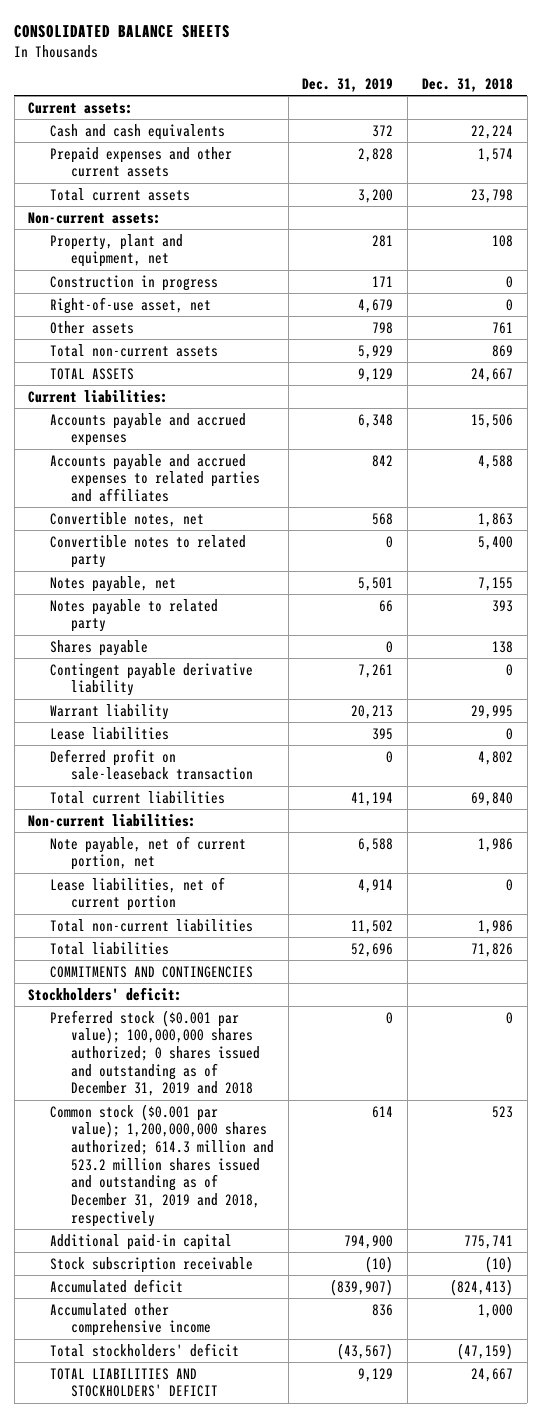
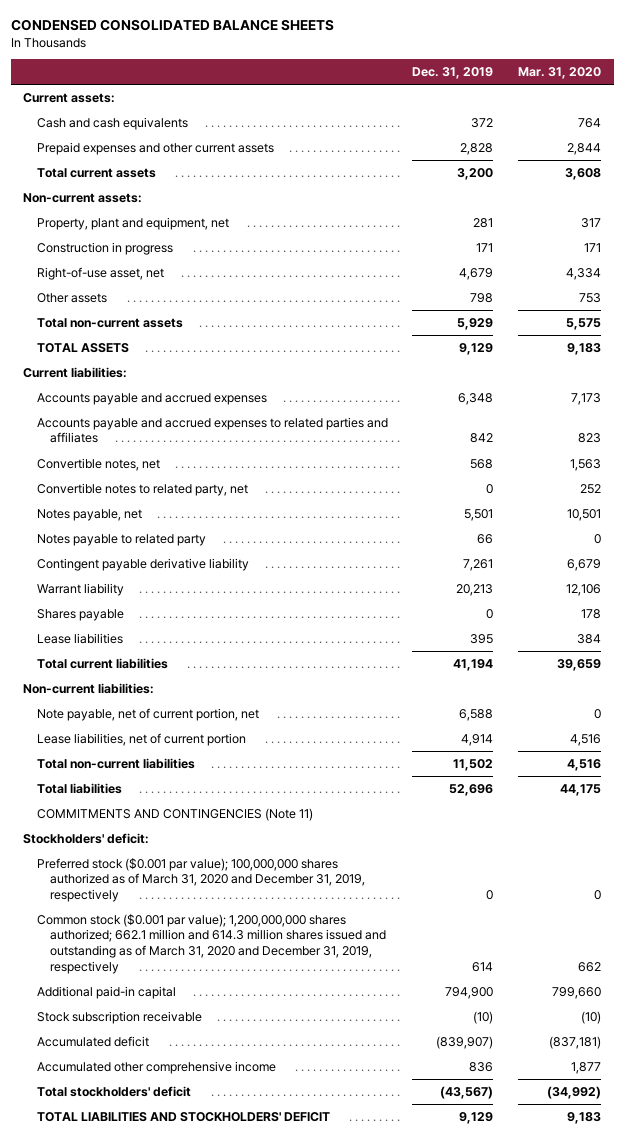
[14,25,231,39] CONSOLIDATED BALANCE SHEETS -> [11,19,335,32] CONDENSED CONSOLIDATED BALANCE SHEETS
[421,77,513,92] Dec. 31, 2018 -> none
none -> [518,67,602,80] Mar. 31, 2020
[49,534,246,569] Convertible notes to related party -> [36,482,248,496] Convertible notes to related party, net
[49,639,148,656] Shares payable -> [36,608,124,621] Shares payable
[49,748,253,781] Deferred profit on sale-leaseback transaction -> none
[49,965,253,978] COMMITMENTS AND CONTINGENCIES -> [36,807,313,821] COMMITMENTS AND CONTINGENCIES (Note 11)
[49,1009,260,1097] Preferred stock ($0.001 par value); 100,000,000 shares authorized; 0 shares issued and outstanding as of December 31, 2019 and 2018 -> [36,857,365,903] Preferred stock ($0.001 par value); 100,000,000 shares authorized as of March 31, 2020 and December 31, 2019, respectively
[49,1103,274,1227] Common stock ($0.001 par value); 1,200,000,000 shares authorized; 614.3 million and 523.2 million shares issued and outstanding as of December 31, 2019 and 2018, respectively -> [36,913,386,974] Common stock ($0.001 par value); 1,200,000,000 shares authorized; 662.1 million and 614.3 million shares issued and outstanding as of March 31, 2020 and December 31, 2019, respectively

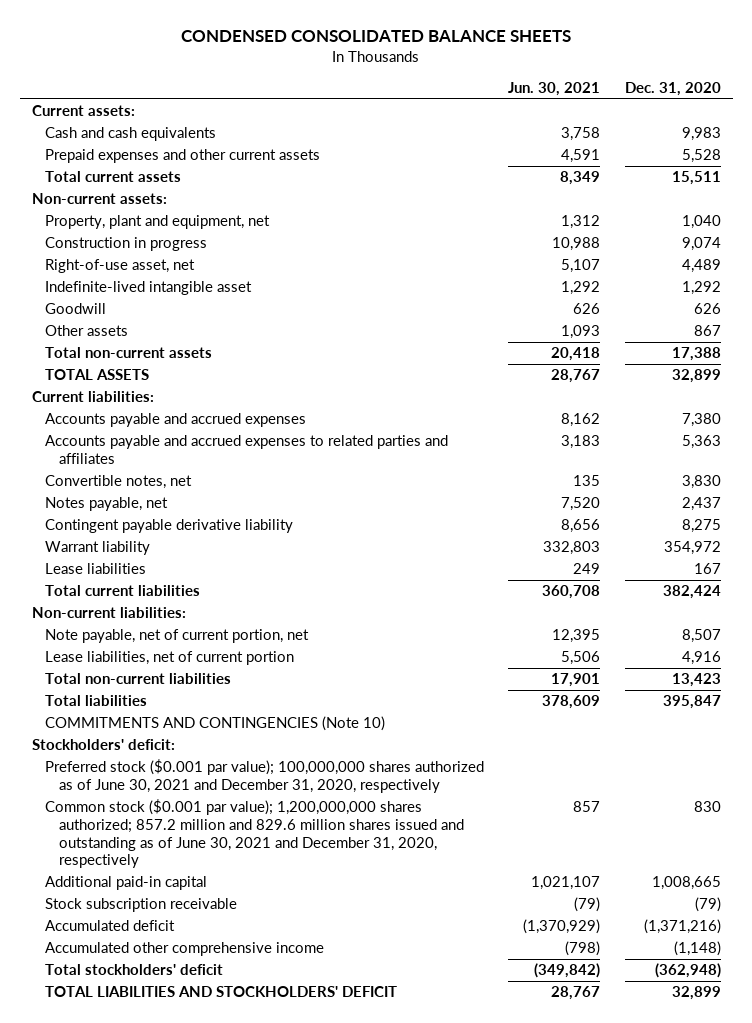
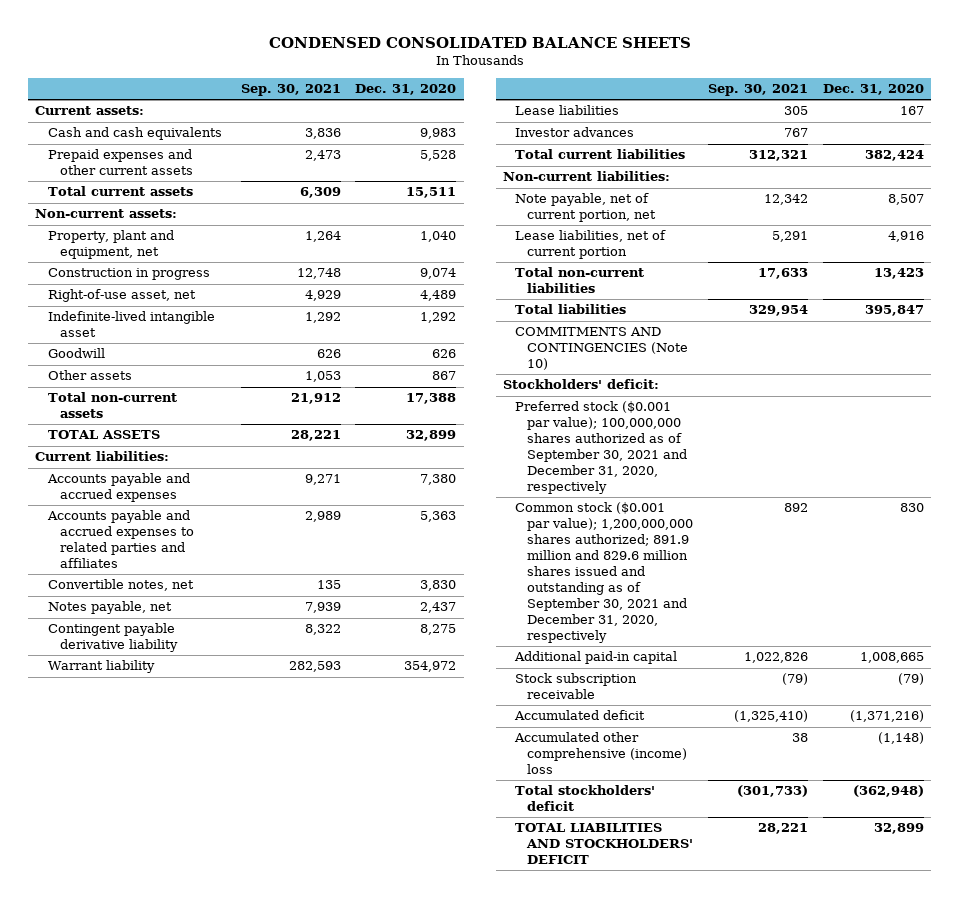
[508,82,601,97] Jun. 30, 2021 -> none
none -> [240,83,341,96] Sep. 30, 2021
none -> [515,127,635,138] Investor advances
[45,759,485,794] Preferred stock ($0.001 par value); 100,000,000 shares authorized as of June 30, 2021 and December 31, 2020, respectively -> [515,401,688,495] Preferred stock ($0.001 par value); 100,000,000 shares authorized as of September 30, 2021 and December 31, 2020, respectively
[45,799,464,869] Common stock ($0.001 par value); 1,200,000,000 shares authorized; 857.2 million and 829.6 million shares issued and outstanding as of June 30, 2021 and December 31, 2020, respectively -> [515,502,694,643] Common stock ($0.001 par value); 1,200,000,000 shares authorized; 891.9 million and 829.6 million shares issued and outstanding as of September 30, 2021 and December 31, 2020, respectively
[45,942,325,957] Accumulated other comprehensive income -> [514,732,688,775] Accumulated other comprehensive (income) loss

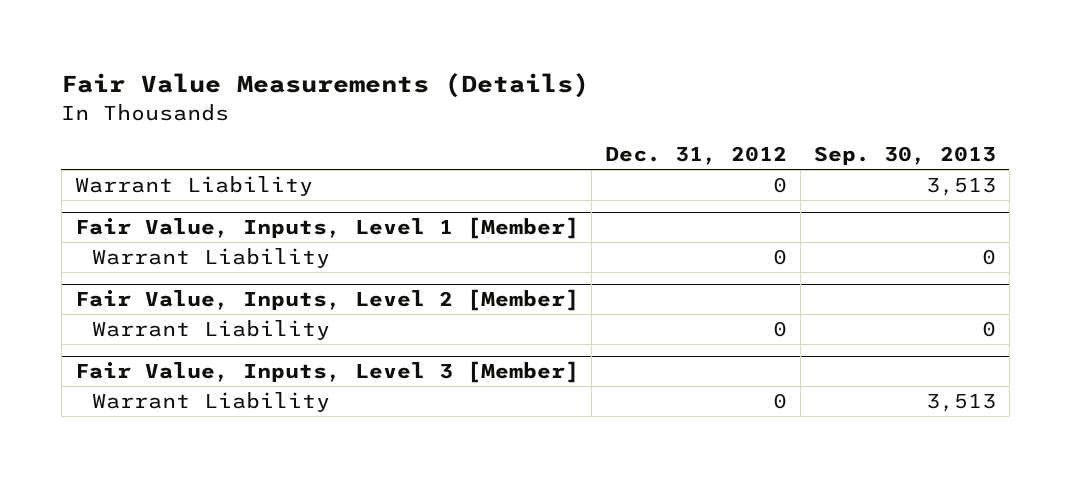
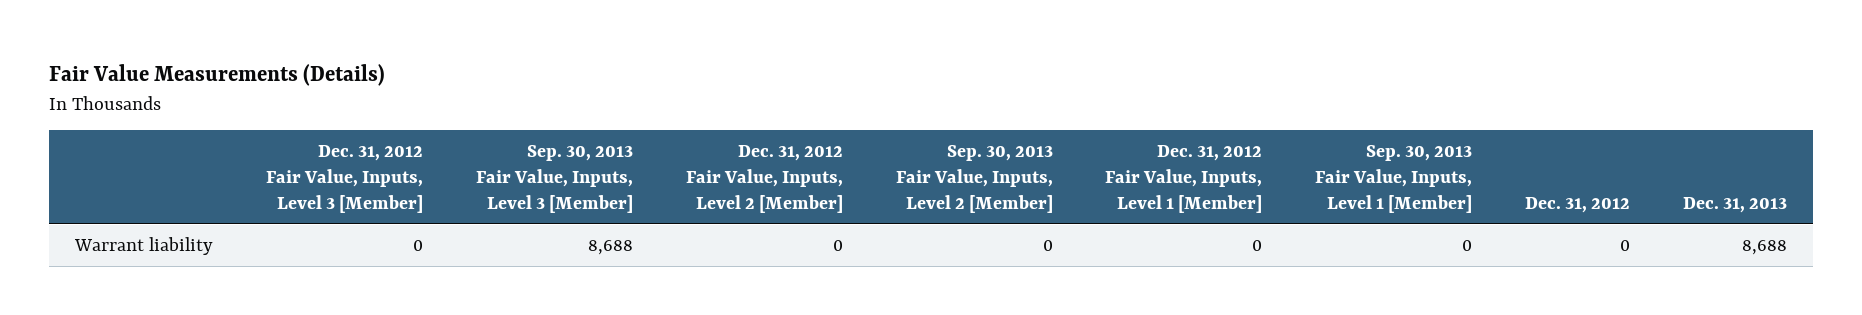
[813,146,996,166] Sep. 30, 2013 -> none
none -> [266,144,424,214] Dec. 31, 2012 Fair Value, Inputs, Level 3 [Member]
none -> [475,144,633,214] Sep. 30, 2013 Fair Value, Inputs, Level 3 [Member]
none -> [685,144,843,214] Dec. 31, 2012 Fair Value, Inputs, Level 2 [Member]
none -> [895,144,1053,214] Sep. 30, 2013 Fair Value, Inputs, Level 2 [Member]
none -> [1105,144,1263,214] Dec. 31, 2012 Fair Value, Inputs, Level 1 [Member]
none -> [1315,144,1473,214] Sep. 30, 2013 Fair Value, Inputs, Level 1 [Member]
none -> [1682,197,1787,214] Dec. 31, 2013
[74,217,579,240] Fair Value, Inputs, Level 1 [Member] -> none
[91,247,330,268] Warrant Liability -> none
[74,289,579,312] Fair Value, Inputs, Level 2 [Member] -> none
[91,319,330,340] Warrant Liability -> none
[74,361,579,384] Fair Value, Inputs, Level 3 [Member] -> none
[91,391,330,412] Warrant Liability -> none
[74,175,313,196] Warrant Liability -> [74,237,214,256] Warrant liability

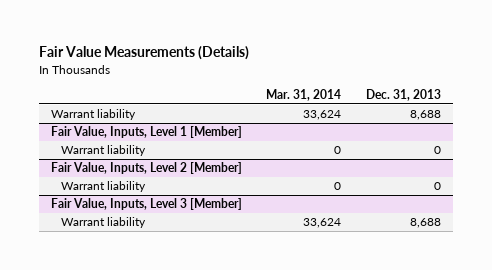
[266,144,424,214] Dec. 31, 2012 Fair Value, Inputs, Level 3 [Member] -> none
[475,144,633,214] Sep. 30, 2013 Fair Value, Inputs, Level 3 [Member] -> none
[685,144,843,214] Dec. 31, 2012 Fair Value, Inputs, Level 2 [Member] -> none
[895,144,1053,214] Sep. 30, 2013 Fair Value, Inputs, Level 2 [Member] -> none
[1105,144,1263,214] Dec. 31, 2012 Fair Value, Inputs, Level 1 [Member] -> none
[1315,144,1473,214] Sep. 30, 2013 Fair Value, Inputs, Level 1 [Member] -> none
[1524,197,1630,214] Dec. 31, 2012 -> none
none -> [266,89,342,102] Mar. 31, 2014
none -> [50,126,242,139] Fair Value, Inputs, Level 1 [Member]
none -> [60,145,146,157] Warrant liability
none -> [50,162,242,175] Fair Value, Inputs, Level 2 [Member]
none -> [60,181,146,193] Warrant liability
none -> [50,198,242,211] Fair Value, Inputs, Level 3 [Member]
none -> [60,217,146,229] Warrant liability

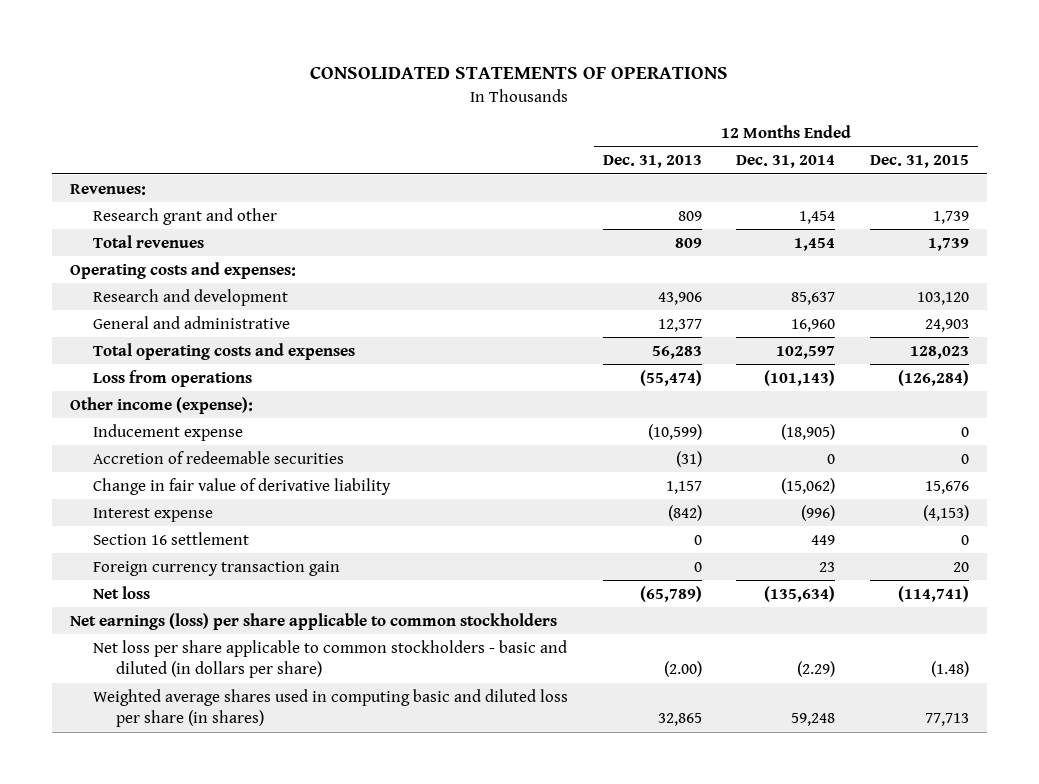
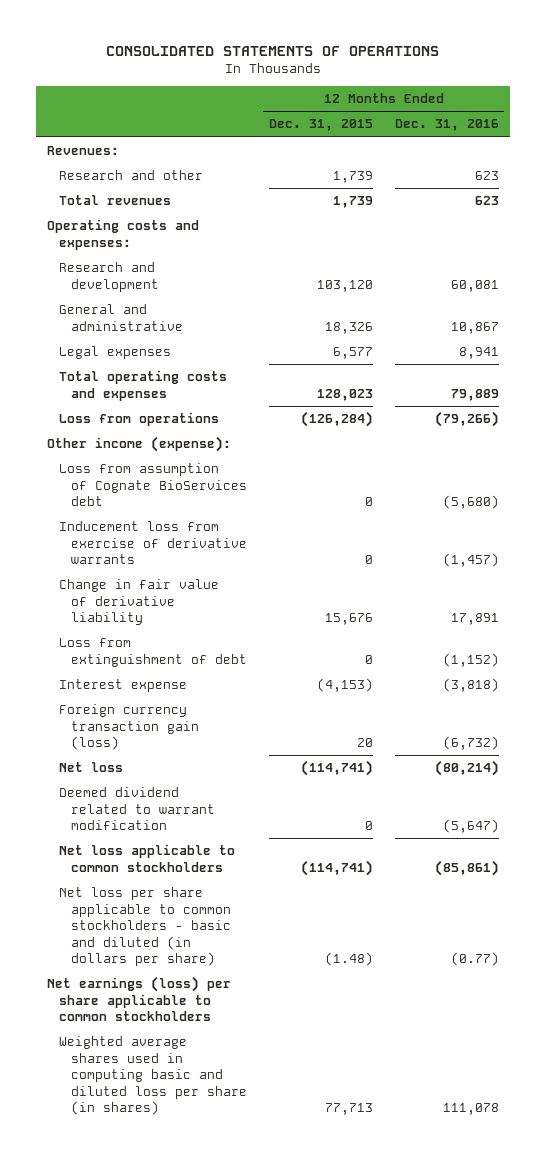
[602,155,702,169] Dec. 31, 2013 -> none
[736,155,836,169] Dec. 31, 2014 -> none
none -> [394,119,499,132] Dec. 31, 2016
[92,207,277,225] Research grant and other -> [59,170,204,181] Research and other
[925,318,970,332] 24,903 -> [324,321,373,334] 18,326
none -> [59,346,172,360] Legal expenses
[92,450,344,464] Accretion of redeemable securities -> none
none -> [59,463,247,507] Loss from assumption of Cognate BioServices debt
[92,423,243,441] Inducement expense -> [59,521,247,565] Inducement loss from exercise of derivative warrants
none -> [59,638,247,667] Loss from extinguishment of debt
[92,531,249,545] Section 16 settlement -> none
[92,560,340,576] Foreign currency transaction gain -> [59,704,199,751] Foreign currency transaction gain (loss)
none -> [59,787,215,831] Deemed dividend related to warrant modification
none -> [59,844,236,872] Net loss applicable to common stockholders
[69,612,557,630] Net earnings (loss) per share applicable to common stockholders -> [47,976,232,1022] Net earnings (loss) per share applicable to common stockholders

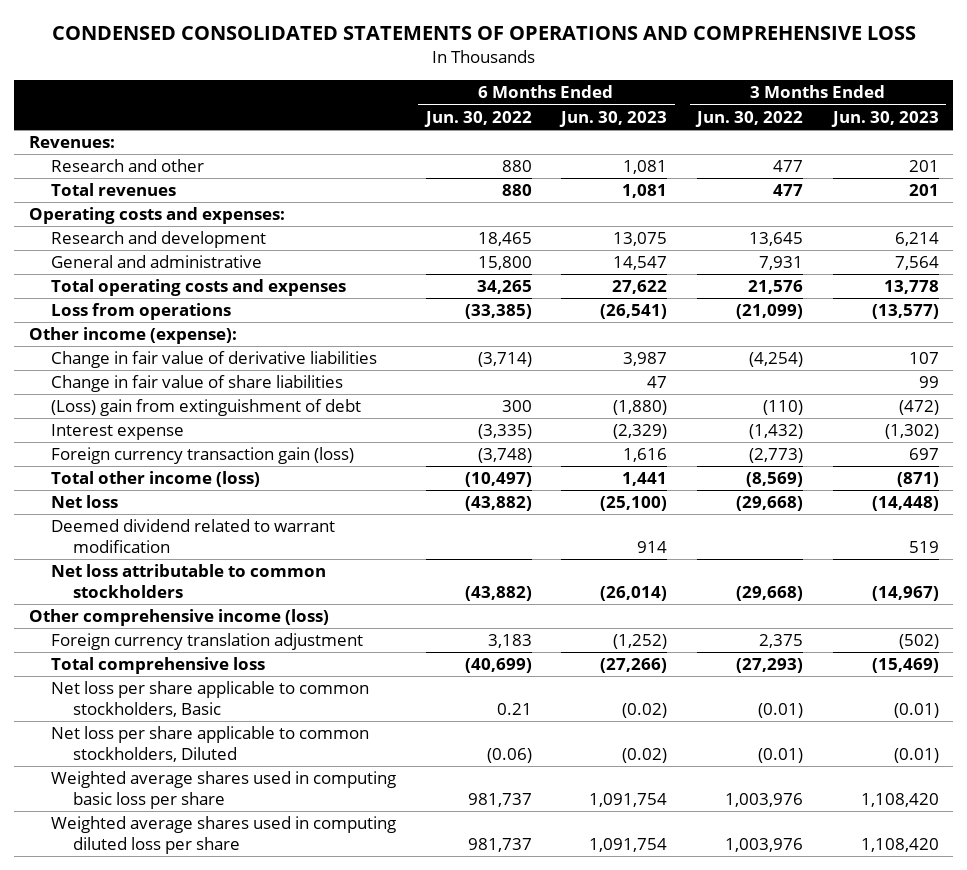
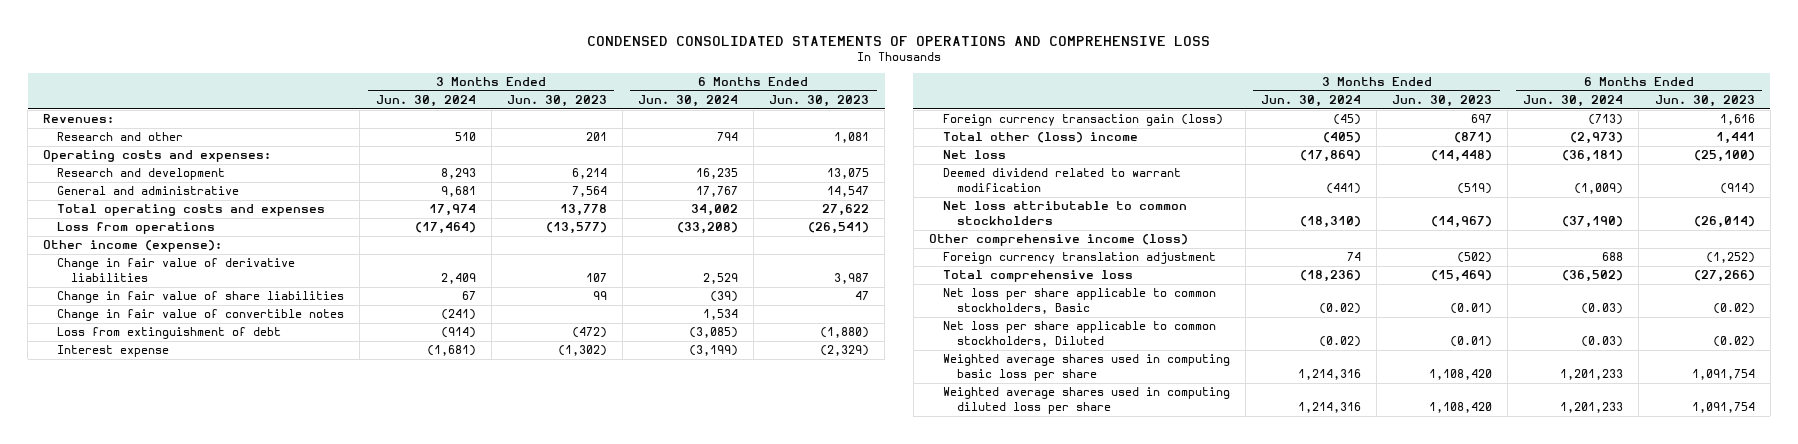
[423,110,532,127] Jun. 30, 2022 -> none
[694,110,803,127] Jun. 30, 2022 -> none
none -> [375,94,476,107] Jun. 30, 2024
none -> [637,94,738,107] Jun. 30, 2024
[50,183,176,197] Total revenues -> none
none -> [57,309,345,322] Change in fair value of convertible notes
[50,399,361,417] (Loss) gain from extinguishment of debt -> [57,327,282,340] Loss from extinguishment of debt
[50,471,260,488] Total other income (loss) -> [942,132,1138,144] Total other (loss) income
[637,540,668,553] 914 -> [1719,183,1755,195] (914)
[908,540,939,553] 519 -> [1457,183,1493,195] (519)

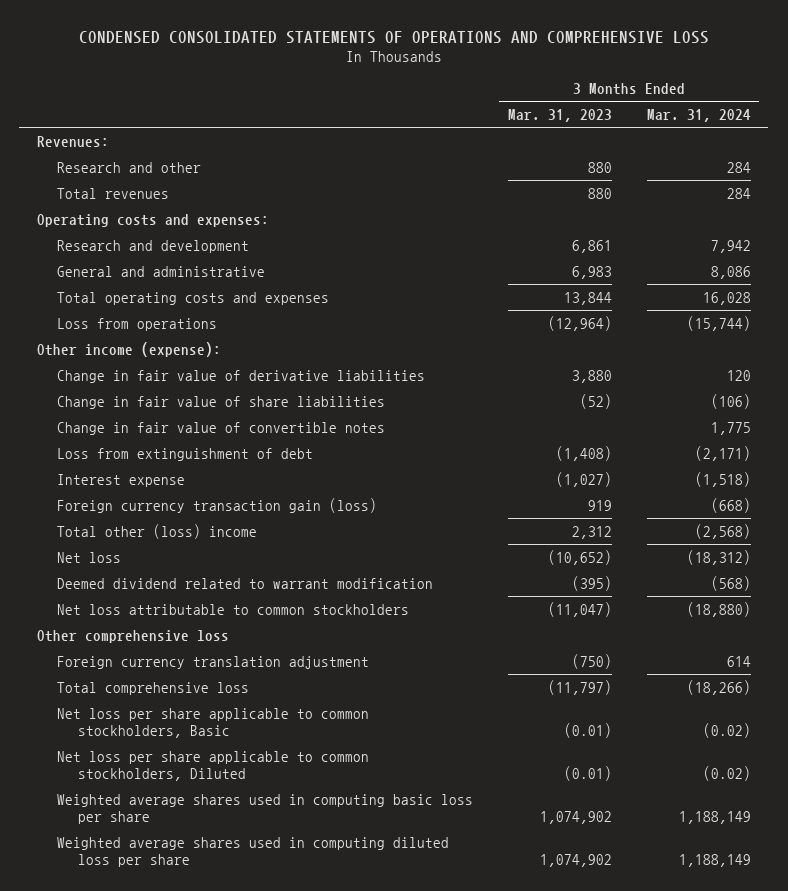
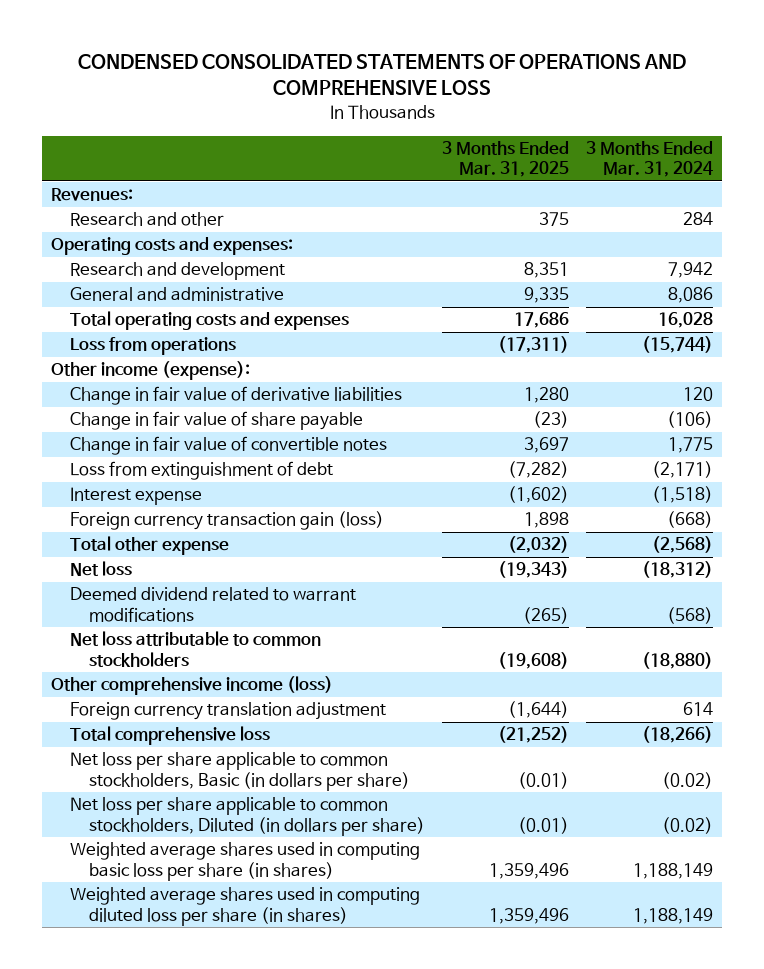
[508,108,613,122] Mar. 31, 2023 -> none
none -> [442,141,570,178] 3 Months Ended Mar. 31, 2025
[57,187,170,199] Total revenues -> none
[57,395,386,409] Change in fair value of share liabilities -> [69,411,363,431] Change in fair value of share payable
[57,523,258,539] Total other (loss) income -> [69,536,229,556] Total other expense
[57,577,434,589] Deemed dividend related to warrant modification -> [69,587,356,622] Deemed dividend related to warrant modifications
[36,629,229,643] Other comprehensive loss -> [50,676,333,696] Other comprehensive income (loss)
[57,707,370,738] Net loss per share applicable to common stockholders, Basic -> [69,752,410,791] Net loss per share applicable to common stockholders, Basic (in dollars per share)
[57,750,370,781] Net loss per share applicable to common stockholders, Diluted -> [69,797,425,836] Net loss per share applicable to common stockholders, Diluted (in dollars per share)
[57,793,474,824] Weighted average shares used in computing basic loss per share -> [69,842,420,881] Weighted average shares used in computing basic loss per share (in shares)
[57,836,450,867] Weighted average shares used in computing diluted loss per share -> [69,887,420,926] Weighted average shares used in computing diluted loss per share (in shares)

